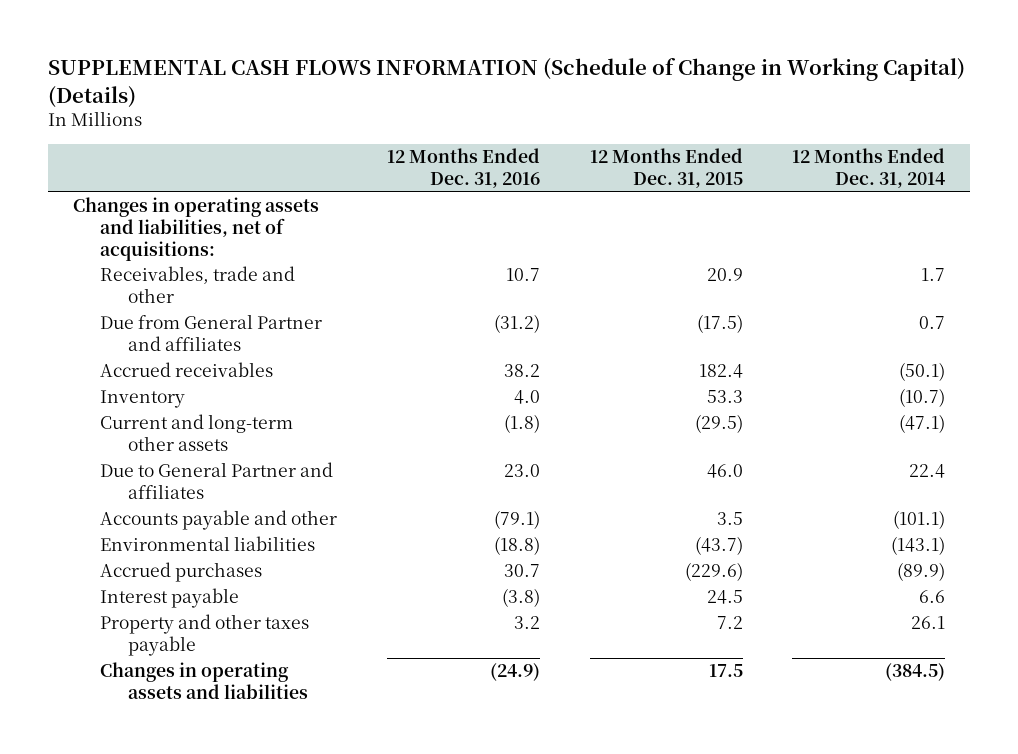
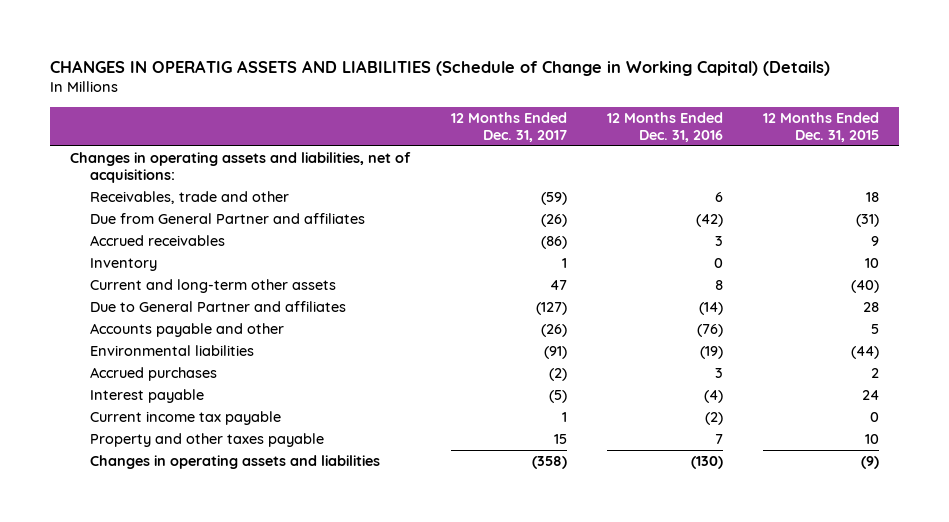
[47,58,965,108] SUPPLEMENTAL CASH FLOWS INFORMATION (Schedule of Change in Working Capital) (Details) -> [50,59,831,76] CHANGES IN OPERATIG ASSETS AND LIABILITIES (Schedule of Change in Working Capital) (Details)
[792,148,946,189] 12 Months Ended Dec. 31, 2014 -> none
none -> [450,111,567,142] 12 Months Ended Dec. 31, 2017
[505,268,540,282] 10.7 -> [714,192,723,203] 6
[706,268,743,282] 20.9 -> [865,192,879,203] 18
[493,314,540,334] (31.2) -> [695,214,723,228] (42)
[696,314,743,334] (17.5) -> [855,214,879,228] (31)
[503,364,540,378] 38.2 -> [714,236,723,247] 3
[698,364,743,379] 182.4 -> [870,236,879,247] 9
[513,390,540,405] 4.0 -> [713,258,723,269] 0
[706,390,743,404] 53.3 -> [864,258,879,269] 10
[503,414,540,434] (1.8) -> [714,280,723,291] 8
[694,414,743,434] (29.5) -> [850,280,879,294] (40)
[503,464,540,478] 23.0 -> [698,302,723,316] (14)
[706,464,743,479] 46.0 -> [862,302,879,313] 28
[493,510,540,530] (79.1) -> [696,324,723,338] (76)
[716,512,743,526] 3.5 -> [870,324,879,335] 5
[493,536,540,556] (18.8) -> [699,346,723,360] (19)
[694,536,743,556] (43.7) -> [850,346,879,360] (44)
[503,564,540,578] 30.7 -> [714,368,723,379] 3
[684,562,743,582] (229.6) -> [870,368,879,379] 2
[501,588,540,608] (3.8) -> [703,390,723,404] (4)
[706,590,743,605] 24.5 -> [861,390,879,401] 24
none -> [89,411,281,426] Current income tax payable
[513,616,540,630] 3.2 -> [714,434,723,445] 7
[716,616,743,630] 7.2 -> [864,434,879,445] 10
[489,663,540,682] (24.9) -> [690,456,723,470] (130)
[708,664,743,678] 17.5 -> [860,456,879,470] (9)

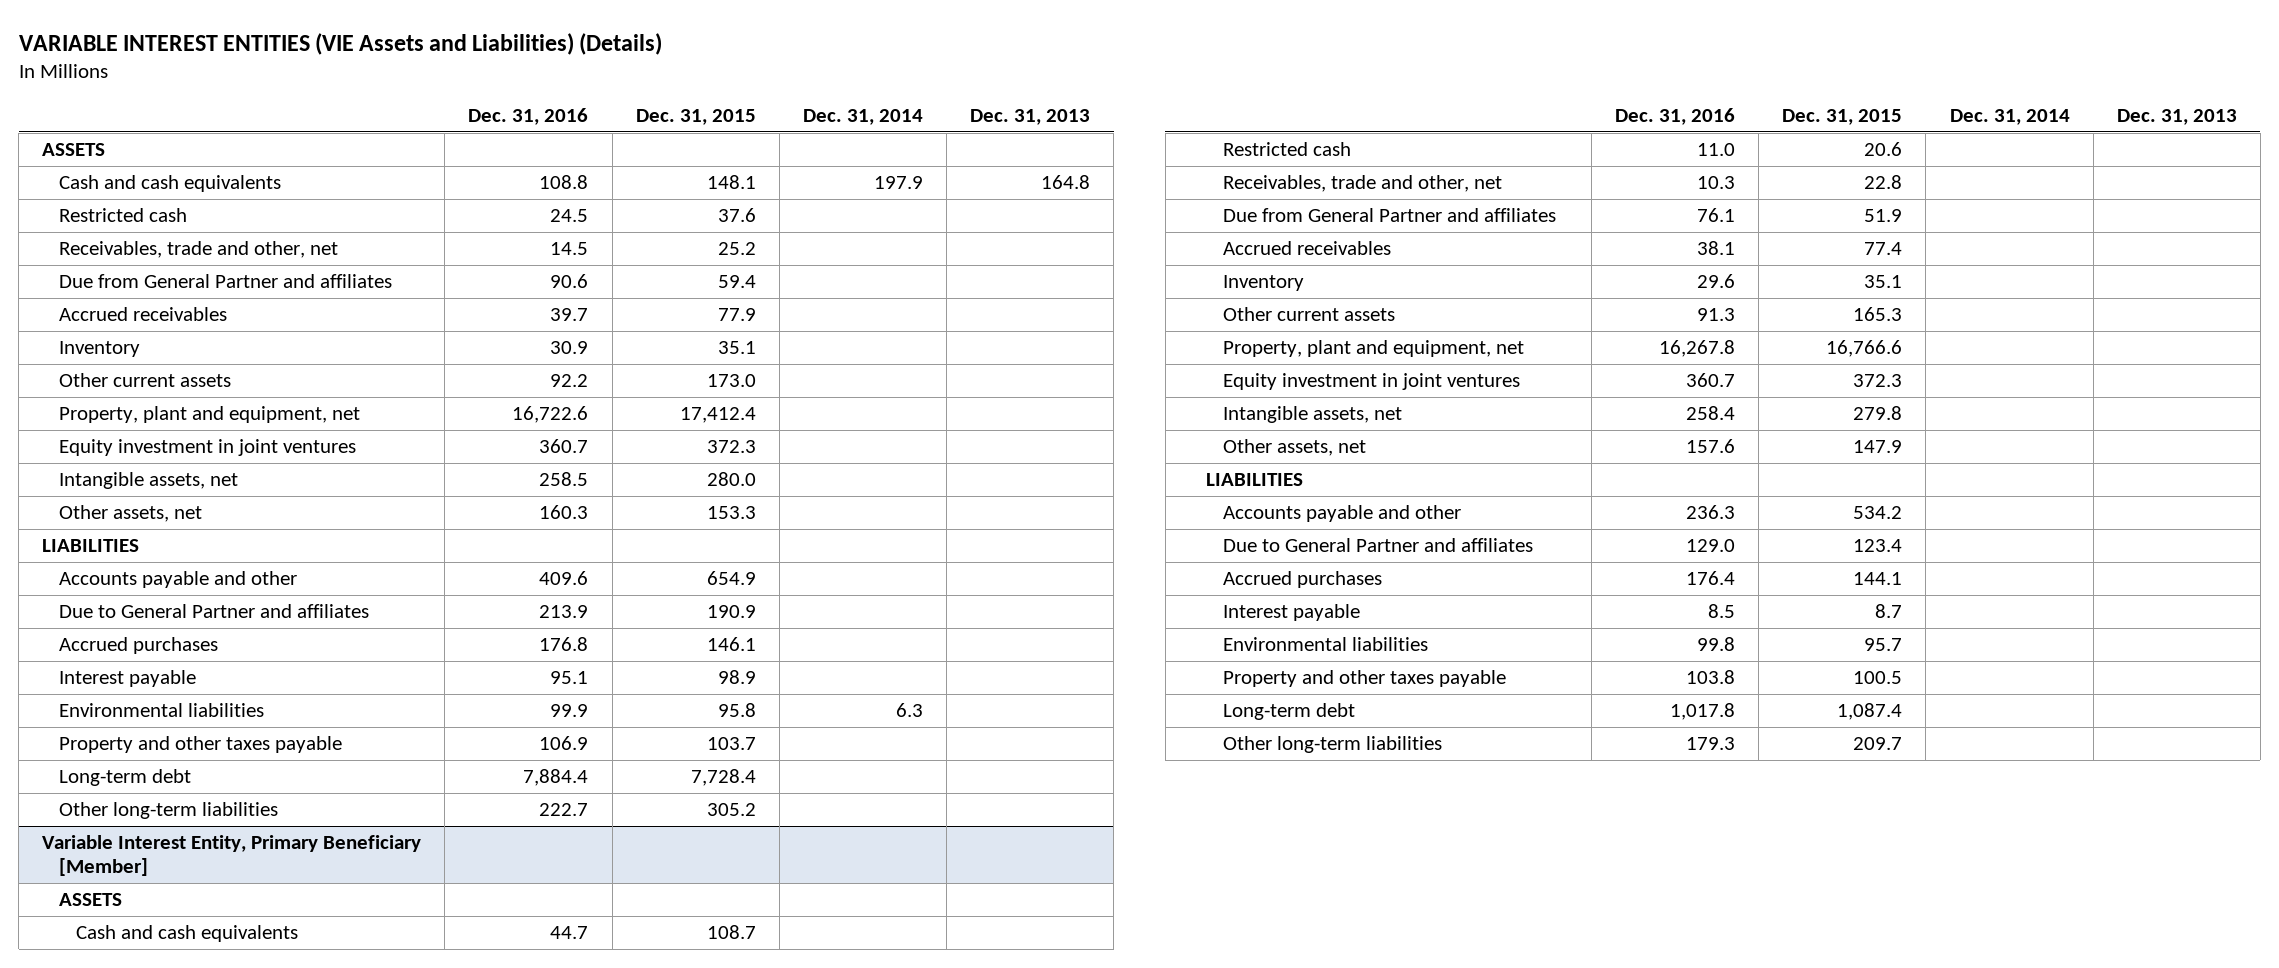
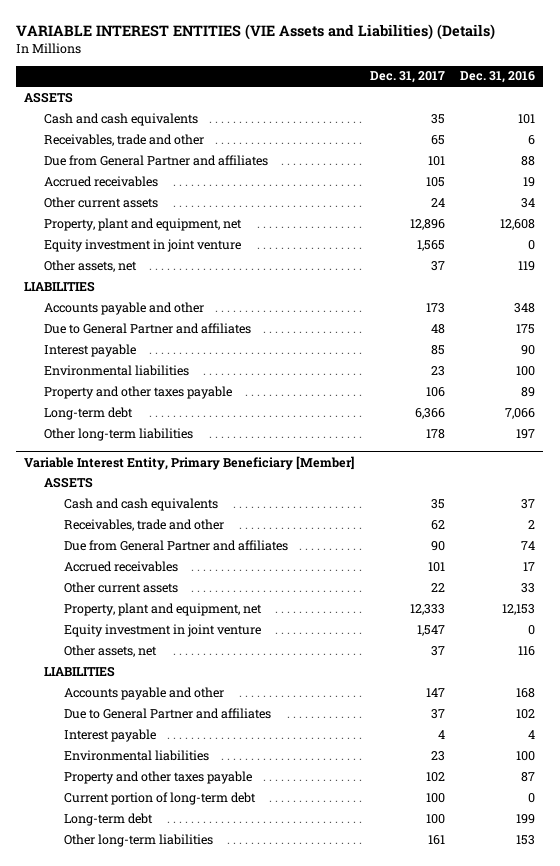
[635,109,756,126] Dec. 31, 2015 -> none
[802,109,923,126] Dec. 31, 2014 -> none
[970,109,1091,126] Dec. 31, 2013 -> none
none -> [369,71,445,84] Dec. 31, 2017
[59,208,188,223] Restricted cash -> none
[59,341,141,358] Inventory -> none
[59,472,239,490] Intangible assets, net -> none
[539,175,589,190] 108.8 -> [518,113,536,124] 101
[59,241,339,259] Receivables, trade and other, net -> [44,133,205,146] Receivables, trade and other
[550,242,589,256] 14.5 -> [528,134,536,145] 6
[550,274,589,289] 90.6 -> [521,155,536,166] 88
[550,308,589,322] 39.7 -> [523,176,536,187] 19
[550,374,589,388] 92.2 -> [521,197,536,208] 34
[512,406,589,424] 16,722.6 -> [500,218,536,230] 12,608
[59,439,357,457] Equity investment in joint ventures -> [44,238,242,252] Equity investment in joint venture
[539,439,589,454] 360.7 -> [528,239,536,250] 0
[539,505,589,520] 160.3 -> [518,260,536,271] 119
[59,637,219,655] Accrued purchases -> none
[539,571,589,586] 409.6 -> [514,302,536,313] 348
[539,605,589,619] 213.9 -> [516,323,536,334] 175
[550,671,589,685] 95.1 -> [521,344,536,355] 90
[550,704,589,718] 99.9 -> [516,365,536,376] 100
[539,736,589,751] 106.9 -> [521,386,536,397] 89
[523,769,589,787] 7,884.4 -> [505,407,536,419] 7,066
[539,803,589,817] 222.7 -> [516,428,536,439] 197
[1222,142,1351,157] Restricted cash -> none
[1222,275,1304,292] Inventory -> none
[1222,406,1402,424] Intangible assets, net -> none
[550,926,589,940] 44.7 -> [521,498,536,509] 37
[1222,175,1502,193] Receivables, trade and other, net -> [64,518,225,531] Receivables, trade and other
[1697,176,1736,190] 10.3 -> [528,519,536,529] 2
[1697,208,1736,223] 76.1 -> [521,540,536,550] 74
[1697,241,1736,256] 38.1 -> [523,561,536,571] 17
[1697,308,1736,322] 91.3 -> [521,582,536,593] 33
[1659,340,1736,358] 16,267.8 -> [502,603,536,615] 12,153
[1222,373,1520,391] Equity investment in joint ventures -> [64,623,262,637] Equity investment in joint venture
[1686,373,1736,388] 360.7 -> [528,624,536,635] 0
[1686,439,1736,454] 157.6 -> [518,645,536,656] 116
[1222,571,1382,589] Accrued purchases -> none
[1686,505,1736,520] 236.3 -> [516,687,536,698] 168
[1686,539,1736,553] 129.0 -> [516,708,536,719] 102
[1708,604,1736,619] 8.5 -> [528,729,536,739] 4
[1697,637,1736,652] 99.8 -> [516,750,536,761] 100
[1686,670,1736,685] 103.8 -> [521,771,536,782] 87
none -> [64,791,257,805] Current portion of long-term debt
[1670,703,1736,721] 1,017.8 -> [516,813,536,824] 199
[1686,737,1736,751] 179.3 -> [516,834,536,845] 153

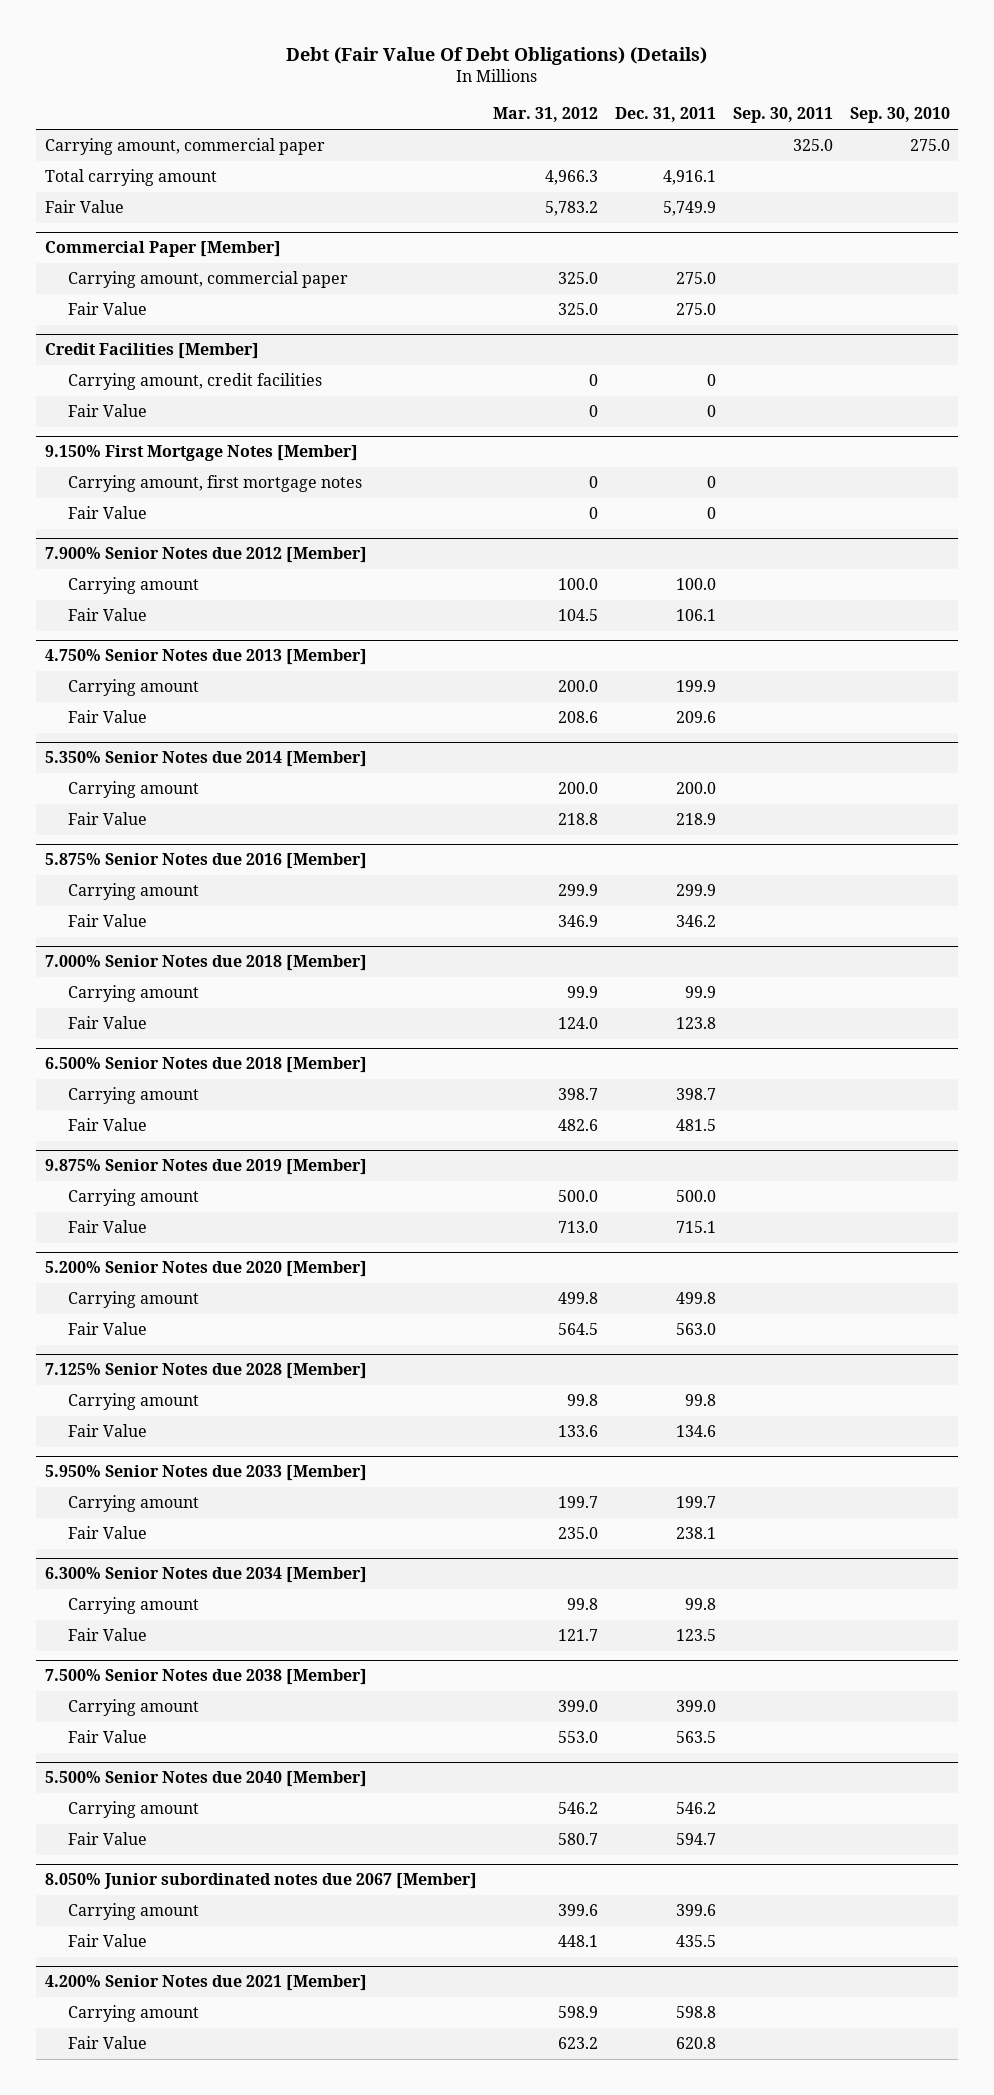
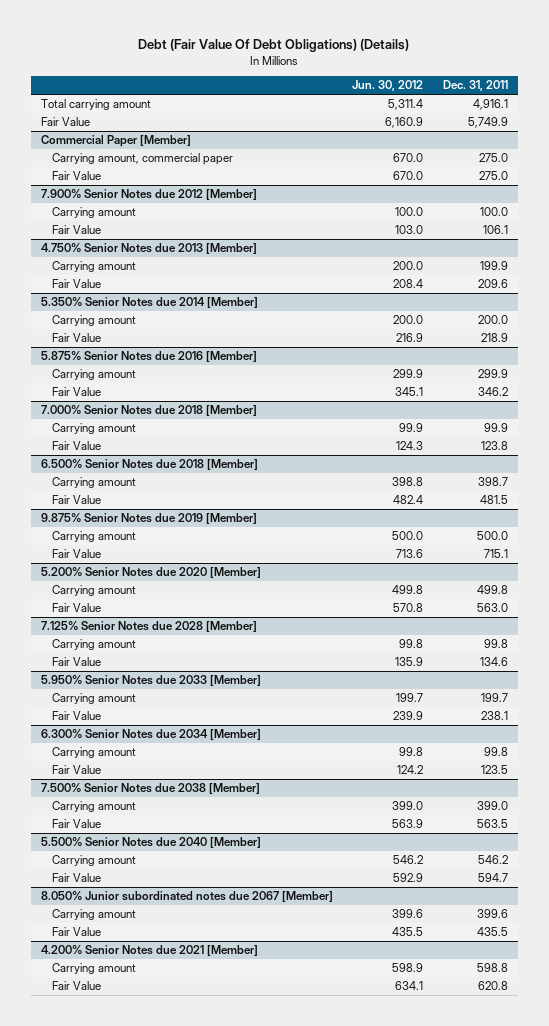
[493,107,599,123] Mar. 31, 2012 -> none
[732,107,833,124] Sep. 30, 2011 -> none
[849,107,950,124] Sep. 30, 2010 -> none
none -> [352,80,424,92] Jun. 30, 2012
[44,138,325,156] Carrying amount, commercial paper -> none
[44,343,259,360] Credit Facilities [Member] -> none
[67,373,322,391] Carrying amount, credit facilities -> none
[67,404,147,418] Fair Value -> none
[44,445,358,462] 9.150% First Mortgage Notes [Member] -> none
[67,475,362,493] Carrying amount, first mortgage notes -> none
[67,506,147,520] Fair Value -> none

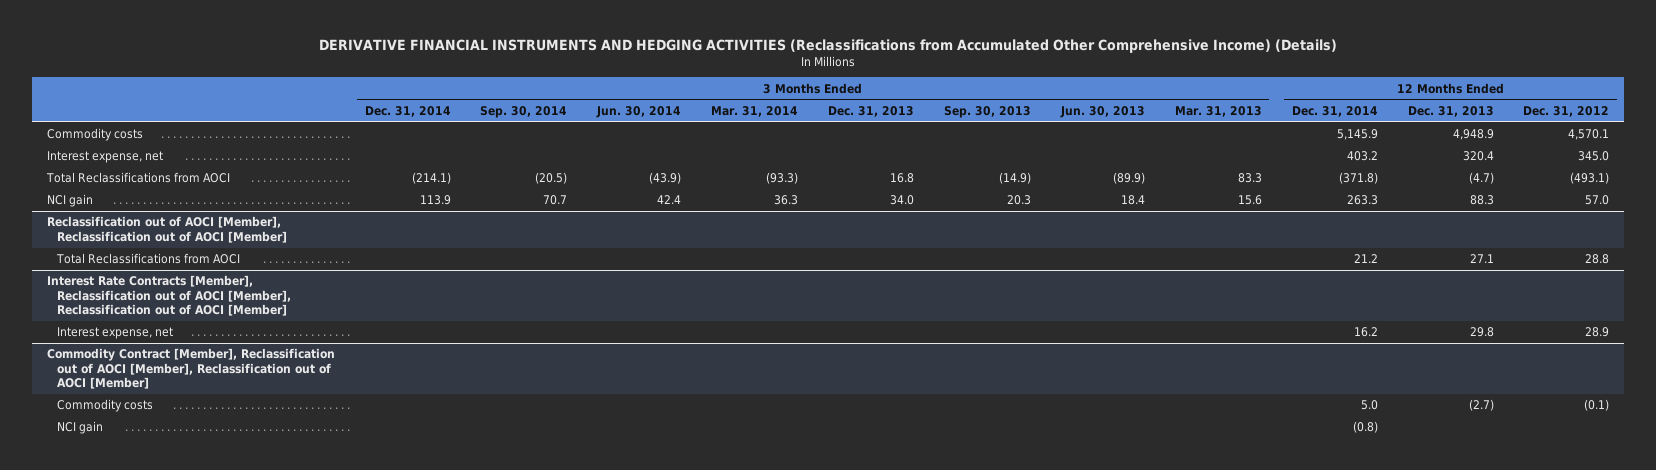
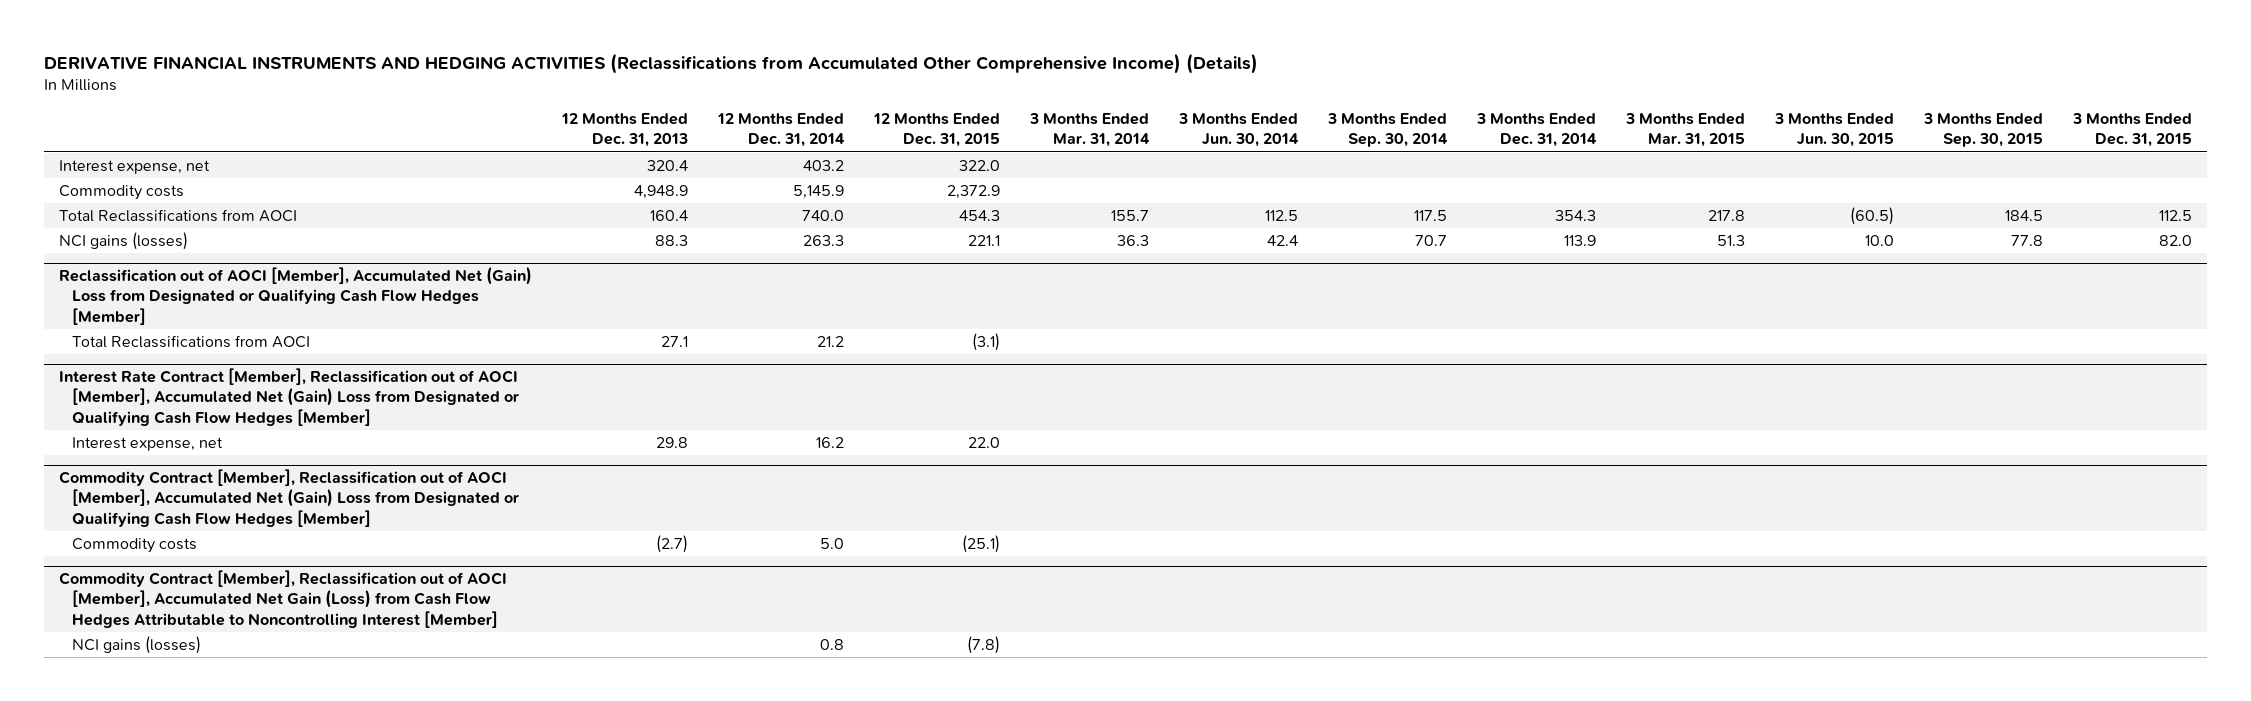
[828,105,915,117] Dec. 31, 2013 -> none
[944,105,1032,118] Sep. 30, 2013 -> none
[1059,105,1145,118] Jun. 30, 2013 -> none
[1174,105,1262,117] Mar. 31, 2013 -> none
[1523,105,1610,117] Dec. 31, 2012 -> none
none -> [873,113,1001,148] 12 Months Ended Dec. 31, 2015
none -> [1624,113,1745,148] 3 Months Ended Mar. 31, 2015
none -> [1773,113,1894,148] 3 Months Ended Jun. 30, 2015
none -> [1922,113,2043,148] 3 Months Ended Sep. 30, 2015
none -> [2071,113,2192,148] 3 Months Ended Dec. 31, 2015
[46,216,287,243] Reclassification out of AOCI [Member], Reclassification out of AOCI [Member] -> none
[46,128,143,142] Commodity costs -> [59,184,185,200] Commodity costs
[411,172,451,185] (214.1) -> [1555,209,1597,221] 354.3
[535,172,568,185] (20.5) -> [1414,209,1448,221] 117.5
[649,172,682,185] (43.9) -> [1265,209,1299,221] 112.5
[766,172,799,185] (93.3) -> [1111,209,1150,221] 155.7
[1338,172,1378,185] (371.8) -> [802,209,845,221] 740.0
[1468,172,1494,185] (4.7) -> [650,209,689,221] 160.4
[46,194,93,208] NCI gain -> [59,231,189,250] NCI gains (losses)
none -> [59,267,533,325] Reclassification out of AOCI [Member], Accumulated Net (Gain) Loss from Designated or Qualifying Cash Flow Hedges [Member]
[46,275,291,317] Interest Rate Contracts [Member], Reclassification out of AOCI [Member], Reclassification out of AOCI [Member] -> none
none -> [59,368,520,426] Interest Rate Contract [Member], Reclassification out of AOCI [Member], Accumulated Net (Gain) Loss from Designated or Qualifying Cash Flow Hedges [Member]
[46,348,335,390] Commodity Contract [Member], Reclassification out of AOCI [Member], Reclassification out of AOCI [Member] -> none
none -> [59,469,520,527] Commodity Contract [Member], Reclassification out of AOCI [Member], Accumulated Net (Gain) Loss from Designated or Qualifying Cash Flow Hedges [Member]
none -> [59,570,508,628] Commodity Contract [Member], Reclassification out of AOCI [Member], Accumulated Net Gain (Loss) from Cash Flow Hedges Attributable to Noncontrolling Interest [Member]
[56,421,103,435] NCI gain -> [72,635,202,654] NCI gains (losses)
[1352,421,1378,434] (0.8) -> [820,638,845,650] 0.8

